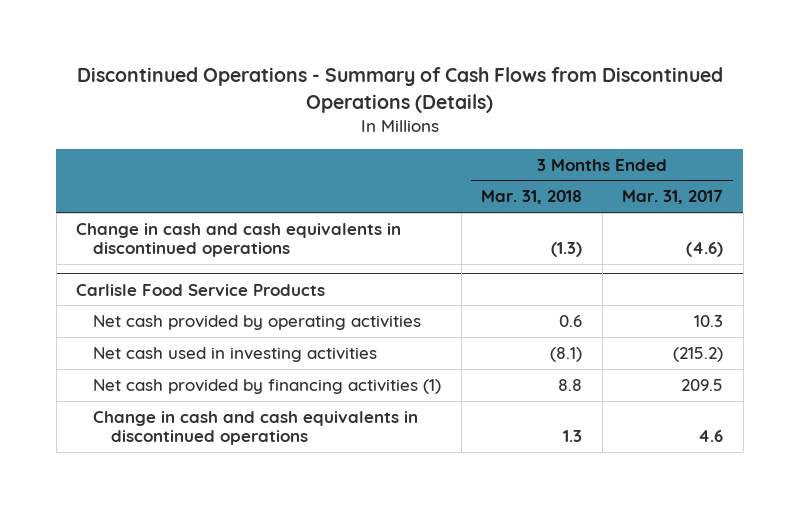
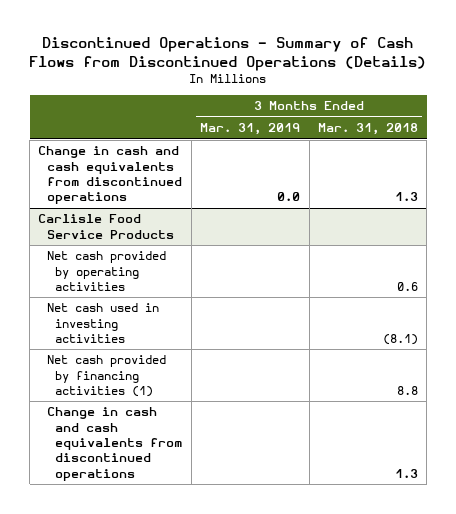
[622,190,724,205] Mar. 31, 2017 -> none
none -> [200,123,301,136] Mar. 31, 2019
[76,222,402,258] Change in cash and cash equivalents in discontinued operations -> [38,146,182,205] Change in cash and cash equivalents from discontinued operations
[551,242,583,258] (1.3) -> [394,192,418,202] 1.3
[93,410,419,446] Change in cash and cash equivalents in discontinued operations -> [46,407,183,481] Change in cash and cash equivalents from discontinued operations

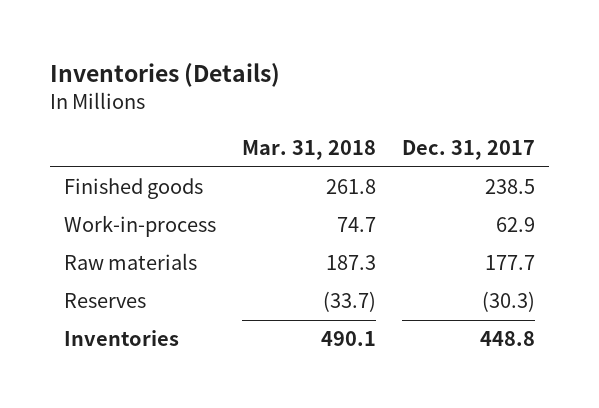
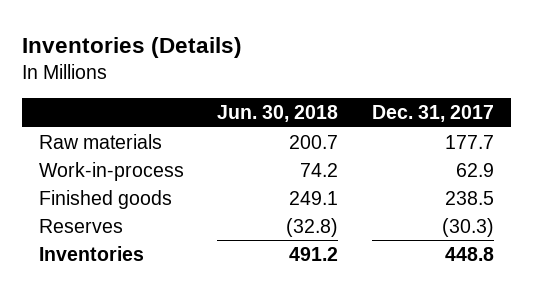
[242,140,377,161] Mar. 31, 2018 -> none
none -> [217,105,339,123] Jun. 30, 2018
[63,215,216,238] Work-in-process -> [38,161,184,181] Work-in-process
[63,178,203,200] Finished goods -> [38,189,172,209] Finished goods

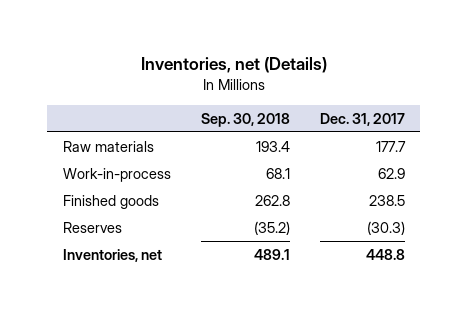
[22,36,243,58] Inventories (Details) -> [140,57,327,74] Inventories, net (Details)
[217,105,339,123] Jun. 30, 2018 -> none
none -> [200,112,290,127] Sep. 30, 2018
[38,245,144,261] Inventories -> [62,248,162,262] Inventories, net

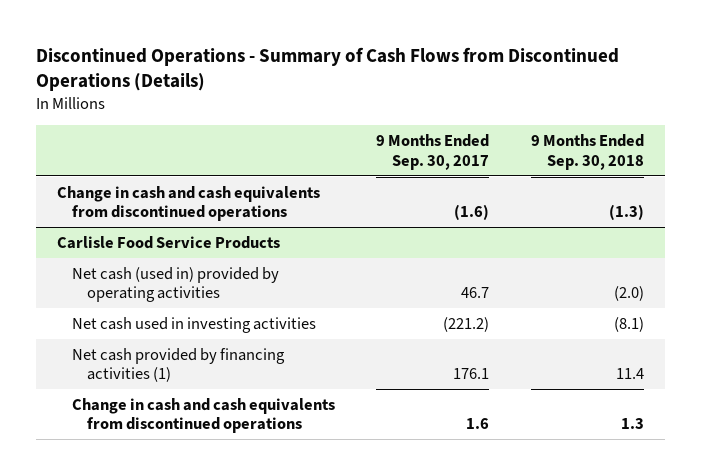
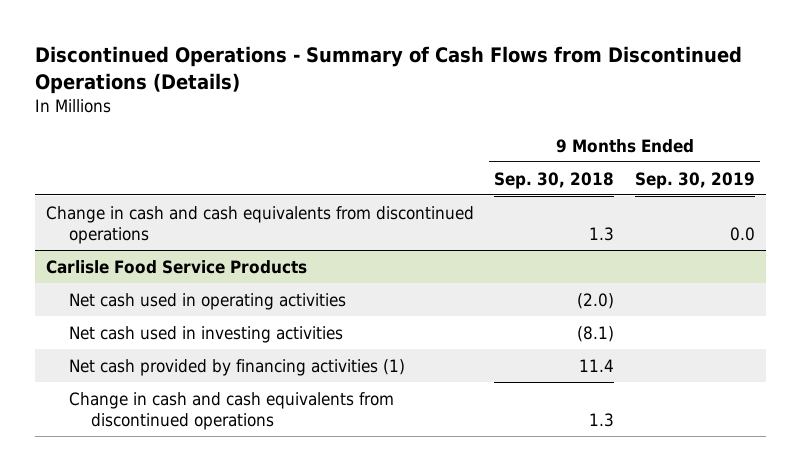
[376,134,490,170] 9 Months Ended Sep. 30, 2017 -> none
none -> [635,171,756,189] Sep. 30, 2019
[608,204,644,221] (1.3) -> [589,227,615,242] 1.3
[71,267,279,303] Net cash (used in) provided by operating activities -> [68,292,346,310] Net cash used in operating activities

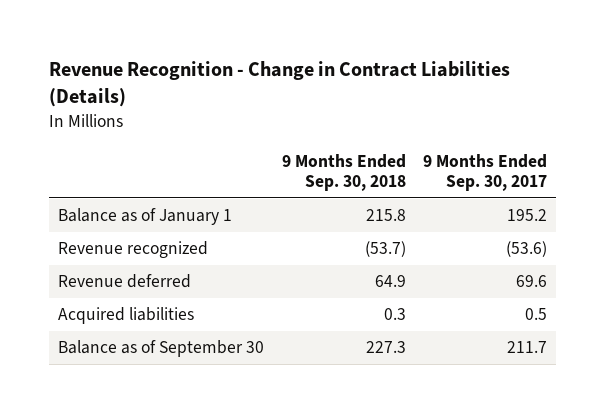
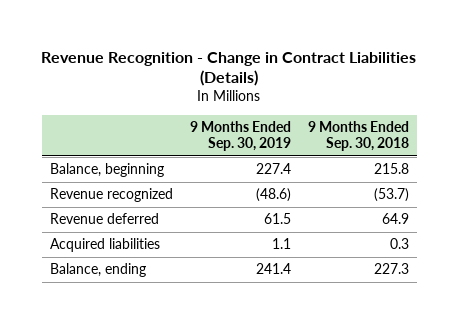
[423,153,548,192] 9 Months Ended Sep. 30, 2017 -> none
none -> [189,121,291,152] 9 Months Ended Sep. 30, 2019
[57,208,232,226] Balance as of January 1 -> [50,163,165,178] Balance, beginning
[57,340,264,358] Balance as of September 30 -> [50,263,147,278] Balance, ending

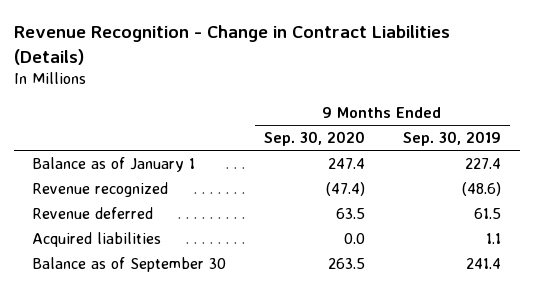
[307,121,409,152] 9 Months Ended Sep. 30, 2018 -> none
none -> [264,131,366,147] Sep. 30, 2020
[50,163,165,178] Balance, beginning -> [32,156,196,172] Balance as of January 1
[50,263,147,278] Balance, ending -> [32,256,227,272] Balance as of September 30

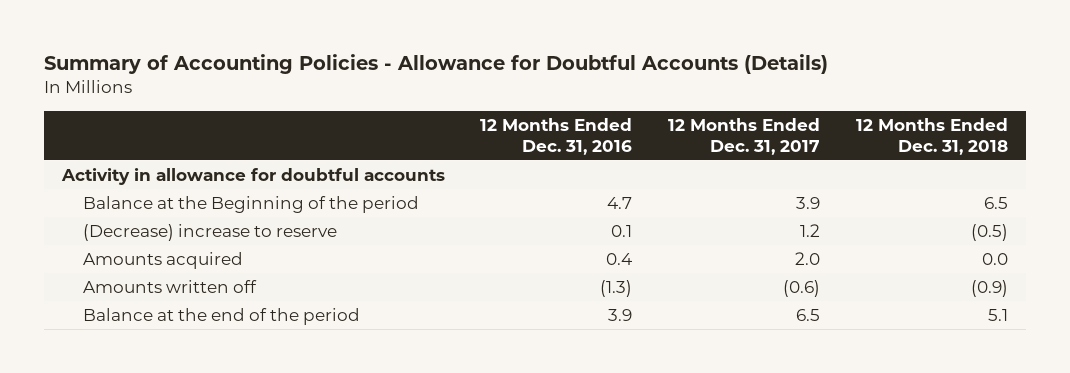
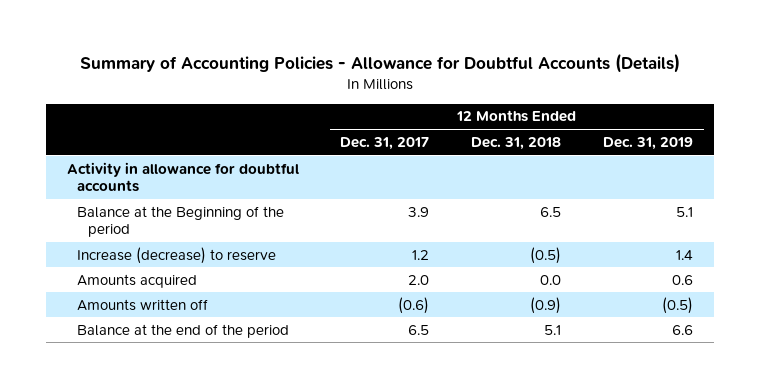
[480,117,633,155] 12 Months Ended Dec. 31, 2016 -> none
none -> [603,136,694,150] Dec. 31, 2019
[82,223,337,241] (Decrease) increase to reserve -> [77,246,277,264] Increase (decrease) to reserve

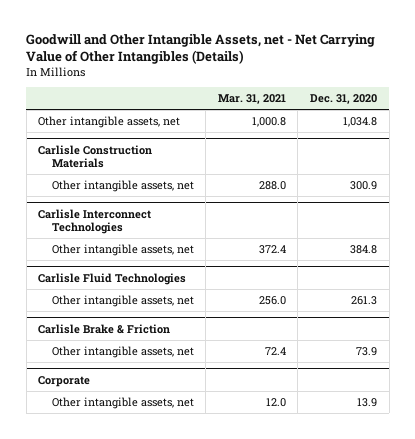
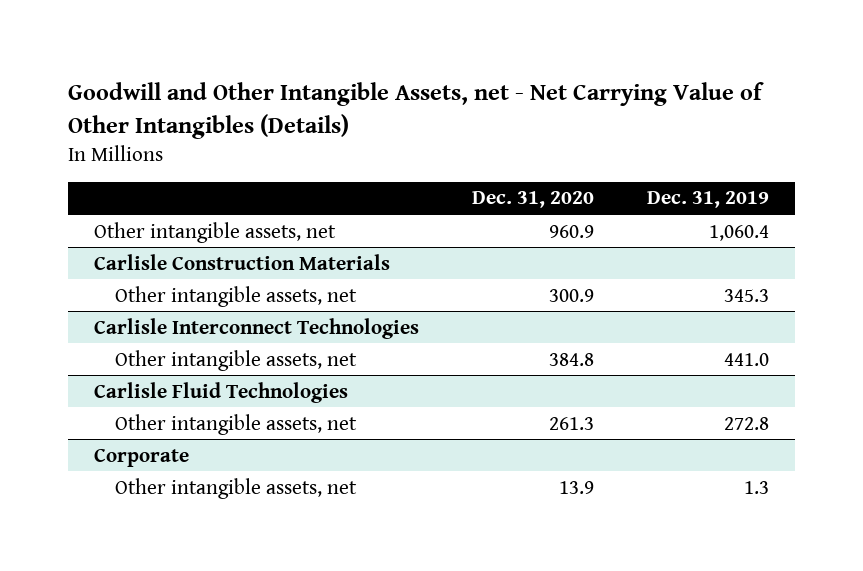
[217,94,286,105] Mar. 31, 2021 -> none
none -> [646,191,769,209] Dec. 31, 2019
[343,116,378,127] 1,034.8 -> [548,224,594,238] 960.9
[38,323,171,334] Carlisle Brake & Friction -> none
[51,345,194,358] Other intangible assets, net -> none

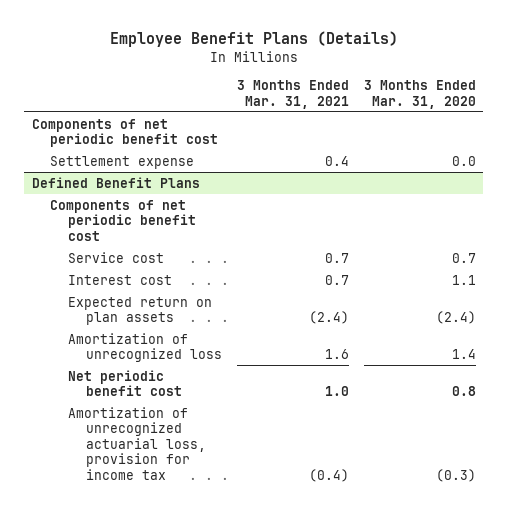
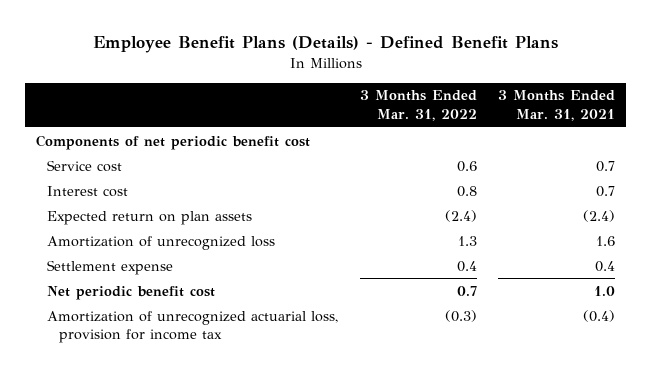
[109,31,398,48] Employee Benefit Plans (Details) -> [92,36,558,54] Employee Benefit Plans (Details) - Defined Benefit Plans
[363,79,476,109] 3 Months Ended Mar. 31, 2020 -> none
none -> [359,90,477,122] 3 Months Ended Mar. 31, 2022
[31,176,200,188] Defined Benefit Plans -> none
[49,199,196,241] Components of net periodic benefit cost -> none
[49,155,194,169] Settlement expense -> [47,259,174,275] Settlement expense

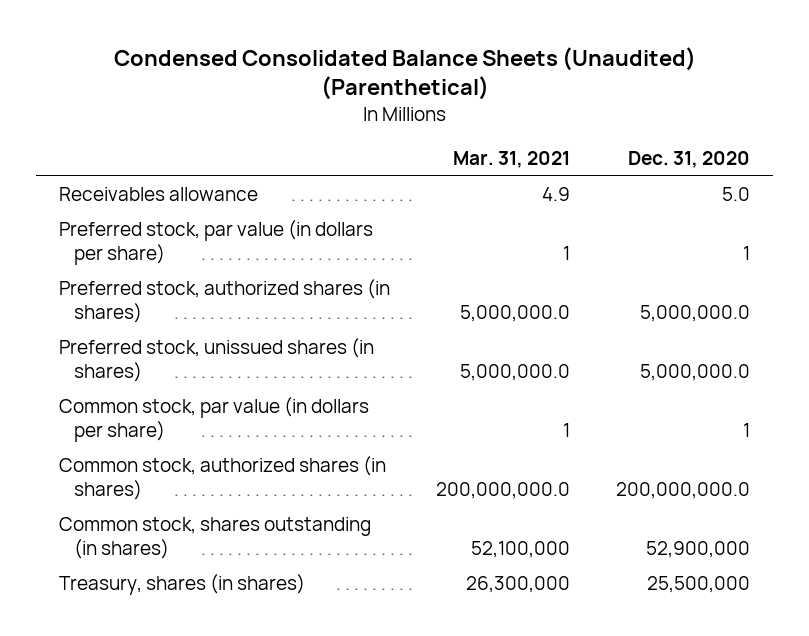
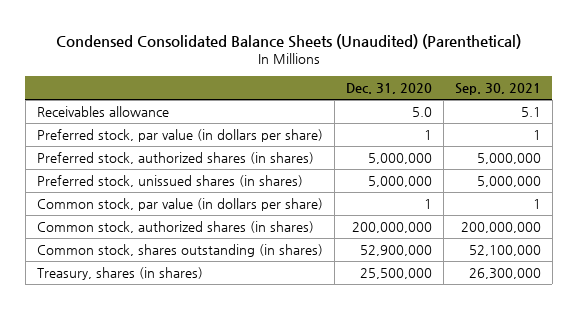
[453,150,571,168] Mar. 31, 2021 -> none
none -> [454,83,541,96] Sep. 30, 2021
[640,304,751,322] 5,000,000.0 -> [367,153,432,165] 5,000,000
[640,363,751,381] 5,000,000.0 -> [367,176,432,188] 5,000,000
[616,481,751,499] 200,000,000.0 -> [351,222,432,234] 200,000,000

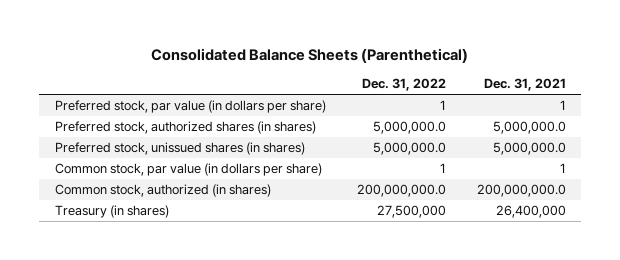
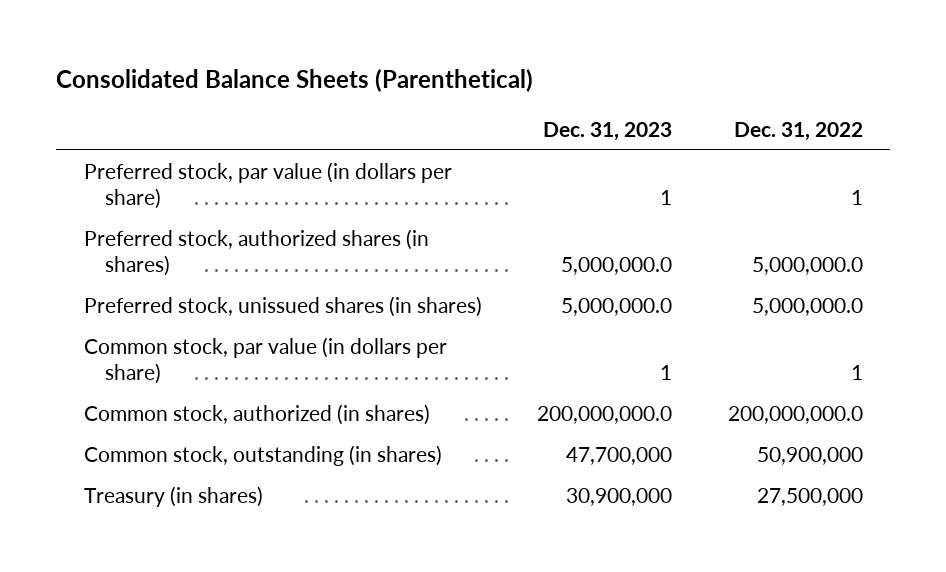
[483,78,566,92] Dec. 31, 2021 -> none
none -> [543,121,673,141] Dec. 31, 2023
none -> [83,444,442,466] Common stock, outstanding (in shares)

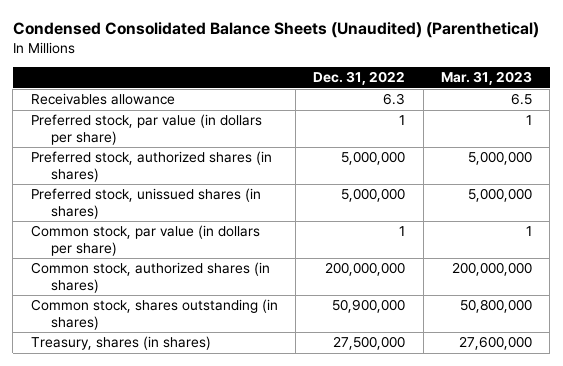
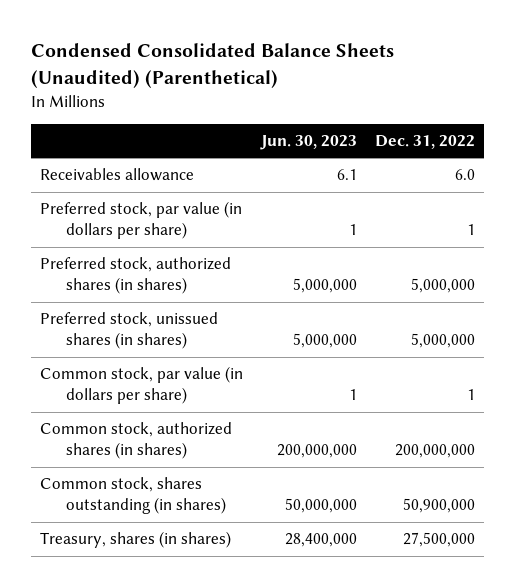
[441,71,533,86] Mar. 31, 2023 -> none
none -> [260,135,358,151] Jun. 30, 2023
[383,93,406,106] 6.3 -> [455,169,476,181] 6.0

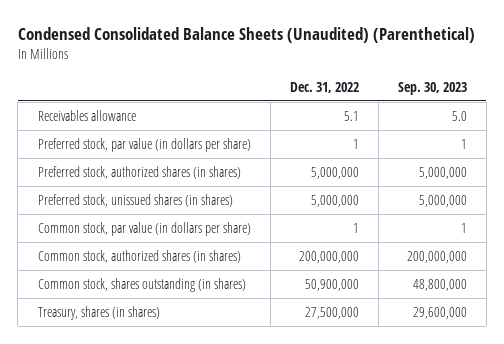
[260,135,358,151] Jun. 30, 2023 -> none
none -> [397,82,467,96] Sep. 30, 2023
[455,169,476,181] 6.0 -> [343,110,359,121] 5.1

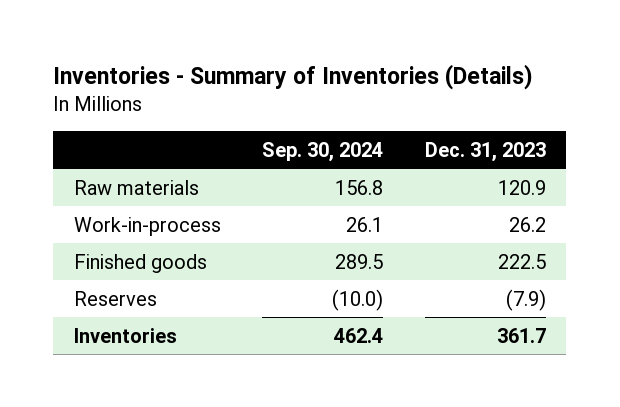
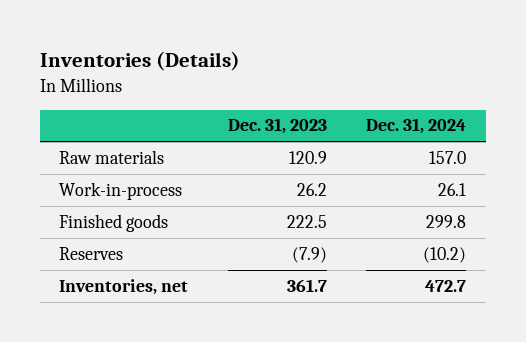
[53,64,534,91] Inventories - Summary of Inventories (Details) -> [39,51,240,72] Inventories (Details)
[262,141,384,162] Sep. 30, 2024 -> none
none -> [366,118,467,135] Dec. 31, 2024
[74,327,178,343] Inventories -> [59,278,189,295] Inventories, net

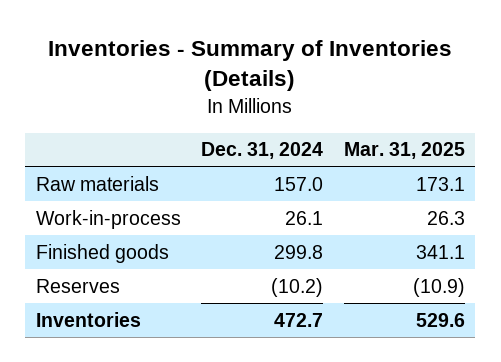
[39,51,240,72] Inventories (Details) -> [48,39,453,92] Inventories - Summary of Inventories (Details)
[227,118,327,135] Dec. 31, 2023 -> none
none -> [344,142,466,160] Mar. 31, 2025
[59,278,189,295] Inventories, net -> [35,311,141,327] Inventories

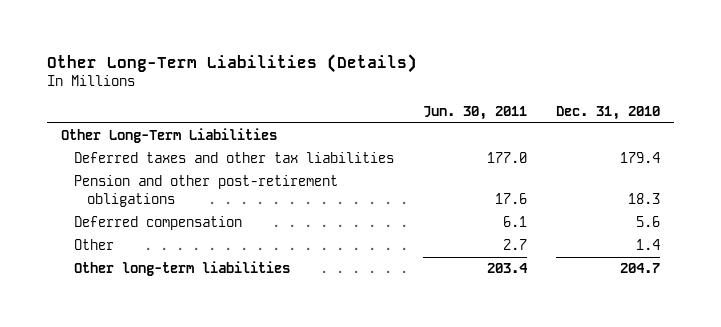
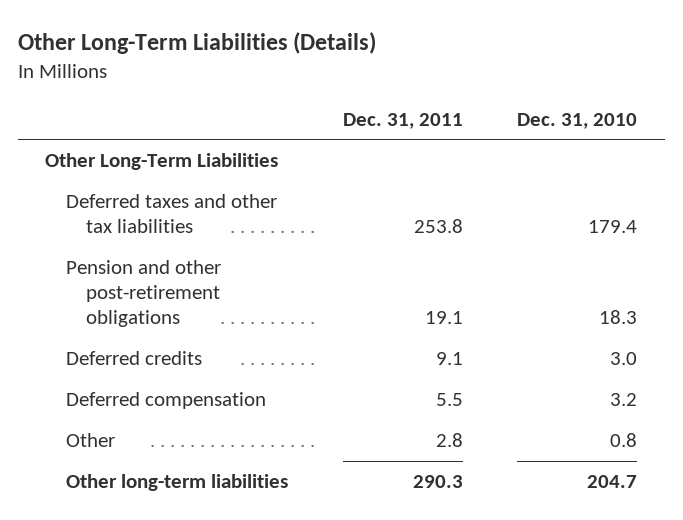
[422,105,527,120] Jun. 30, 2011 -> none
none -> [342,112,463,129] Dec. 31, 2011
none -> [65,350,202,365] Deferred credits
[635,216,660,228] 5.6 -> [610,392,638,406] 3.2
[635,239,660,251] 1.4 -> [610,432,638,447] 0.8

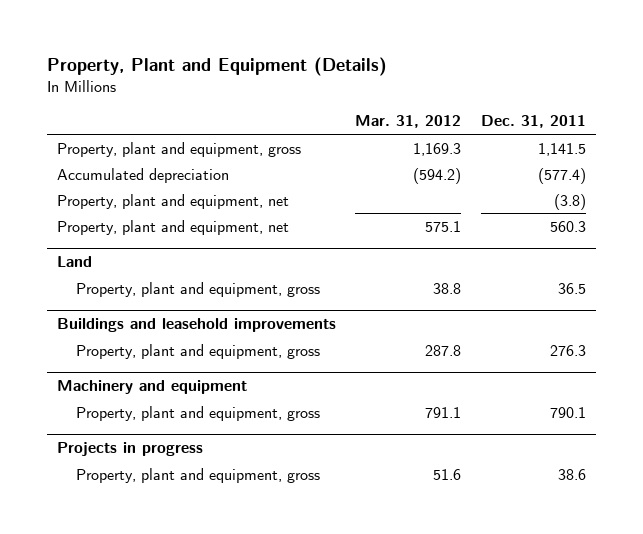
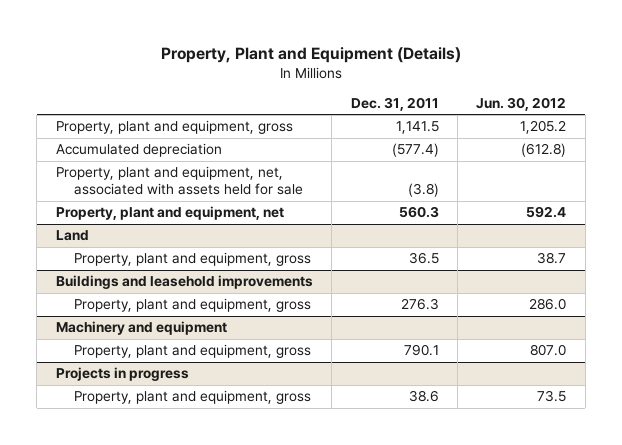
[355,115,462,129] Mar. 31, 2012 -> none
none -> [476,97,567,112] Jun. 30, 2012
[56,193,289,209] Property, plant and equipment, net -> [55,166,303,196] Property, plant and equipment, net, associated with assets held for sale

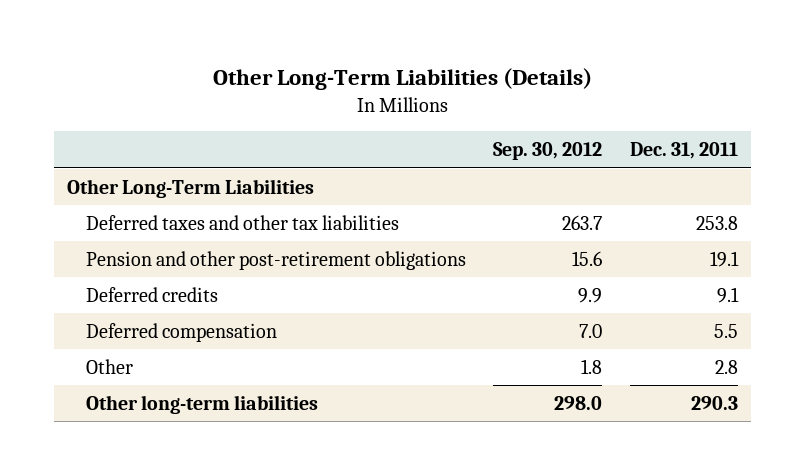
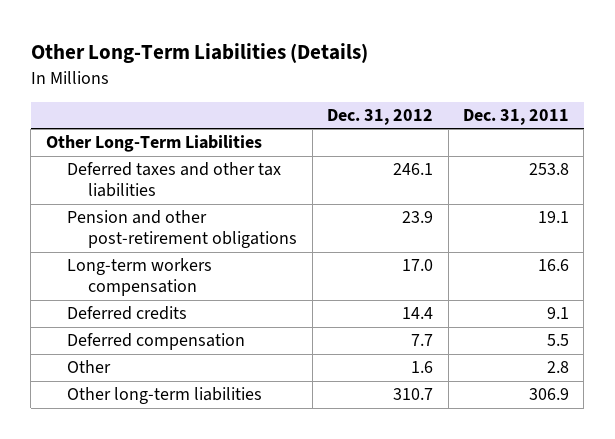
[493,142,603,161] Sep. 30, 2012 -> none
none -> [327,109,434,126] Dec. 31, 2012
none -> [67,258,213,297] Long-term workers compensation
[690,395,738,410] 290.3 -> [528,388,569,401] 306.9

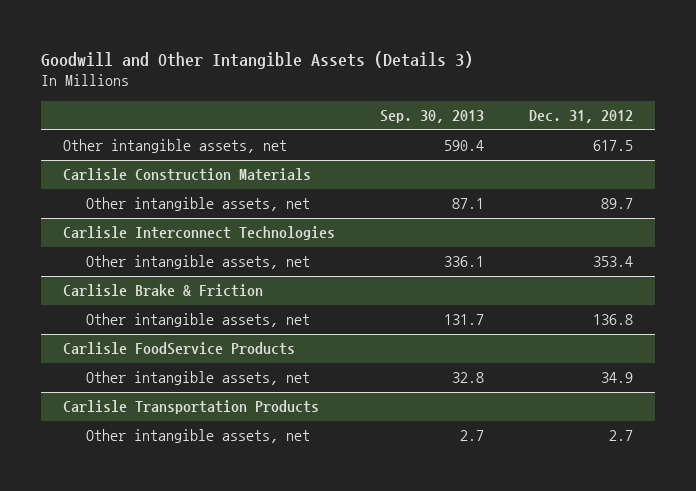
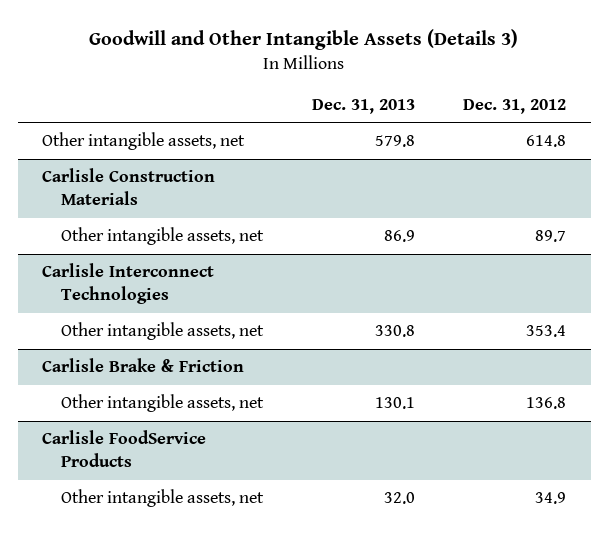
[380,110,485,124] Sep. 30, 2013 -> none
none -> [311,98,415,114] Dec. 31, 2013
[593,140,634,152] 617.5 -> [526,135,567,148] 614.8
[63,400,320,415] Carlisle Transportation Products -> none
[85,429,310,444] Other intangible assets, net -> none

